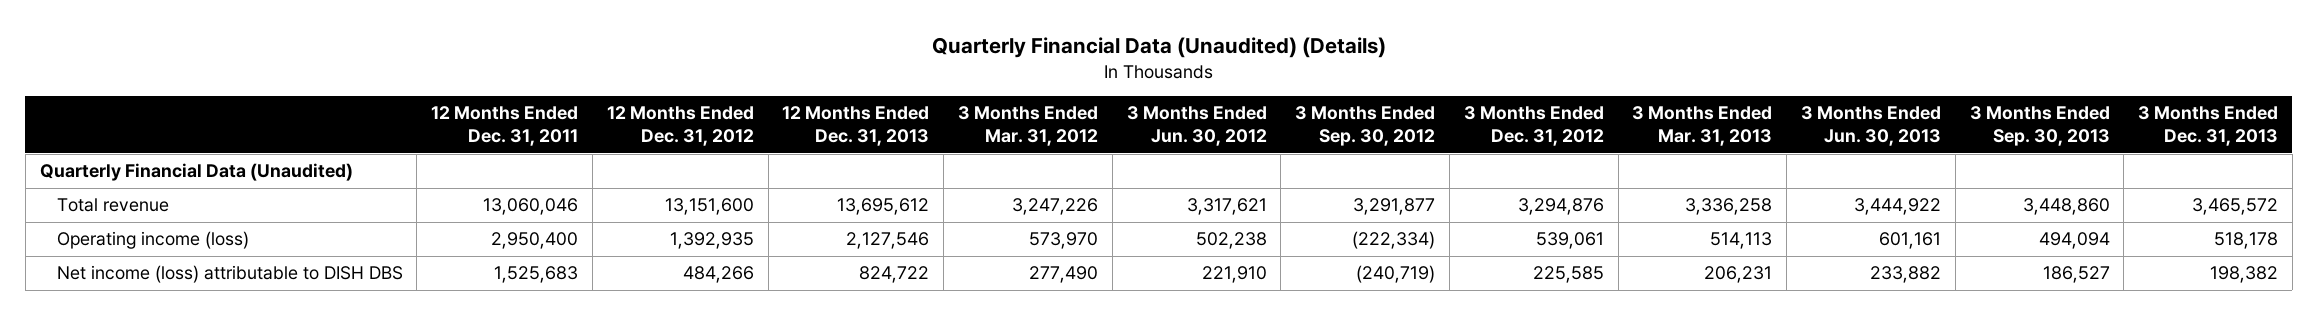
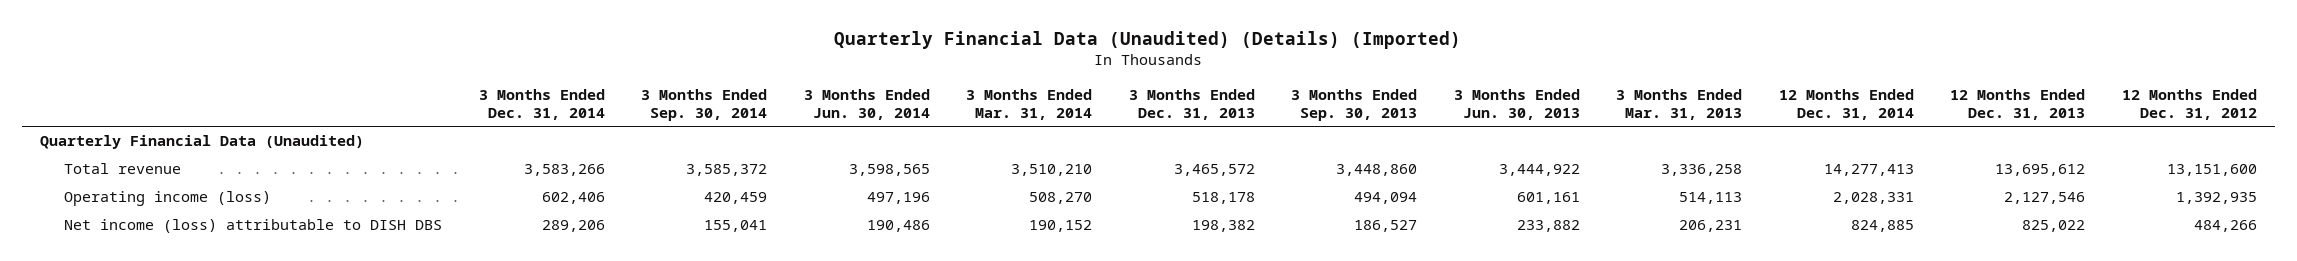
[931,37,1386,59] Quarterly Financial Data (Unaudited) (Details) -> [834,31,1462,50] Quarterly Financial Data (Unaudited) (Details) (Imported)
[431,106,579,147] 12 Months Ended Dec. 31, 2011 -> none
[958,106,1099,147] 3 Months Ended Mar. 31, 2012 -> none
[1126,106,1267,147] 3 Months Ended Jun. 30, 2012 -> none
[1295,106,1436,147] 3 Months Ended Sep. 30, 2012 -> none
[1463,106,1604,147] 3 Months Ended Dec. 31, 2012 -> none
none -> [478,88,605,120] 3 Months Ended Dec. 31, 2014
none -> [641,88,768,121] 3 Months Ended Sep. 30, 2014
none -> [803,88,930,120] 3 Months Ended Jun. 30, 2014
none -> [966,88,1093,120] 3 Months Ended Mar. 31, 2014
none -> [1778,88,1914,120] 12 Months Ended Dec. 31, 2014
[859,266,930,284] 824,722 -> [2022,220,2086,233] 825,022

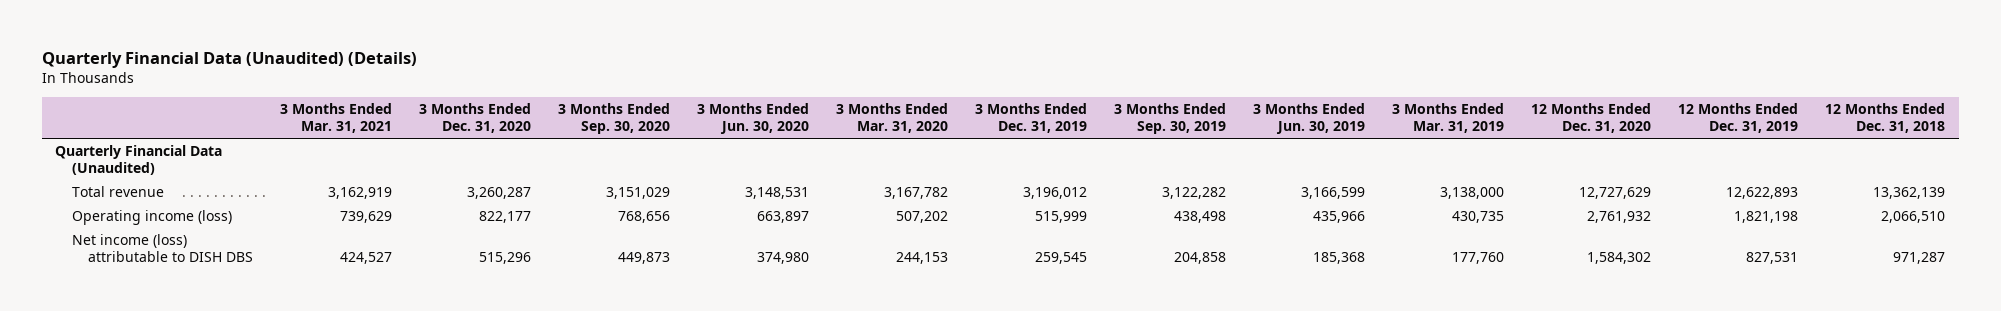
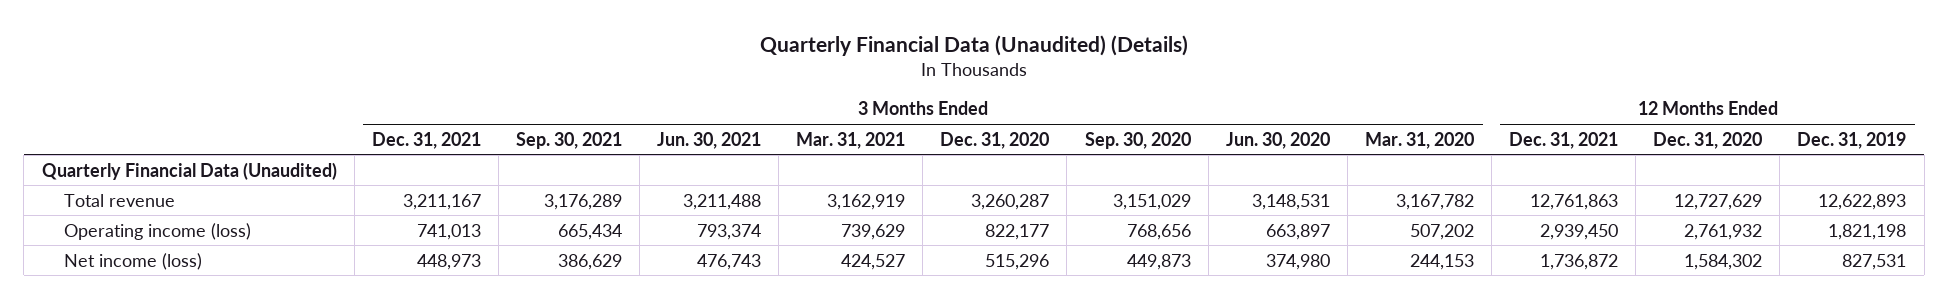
[975,103,1088,134] 3 Months Ended Dec. 31, 2019 -> none
[1114,103,1227,135] 3 Months Ended Sep. 30, 2019 -> none
[1253,103,1366,135] 3 Months Ended Jun. 30, 2019 -> none
[1392,103,1505,134] 3 Months Ended Mar. 31, 2019 -> none
[1825,103,1946,134] 12 Months Ended Dec. 31, 2018 -> none
none -> [371,131,481,149] Dec. 31, 2021
none -> [515,131,622,149] Sep. 30, 2021
none -> [657,131,762,149] Jun. 30, 2021
none -> [1509,131,1619,149] Dec. 31, 2021
[71,234,253,263] Net income (loss) attributable to DISH DBS -> [63,252,202,270] Net income (loss)

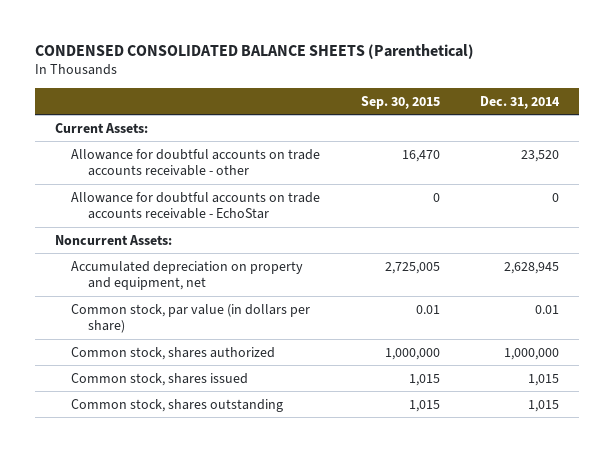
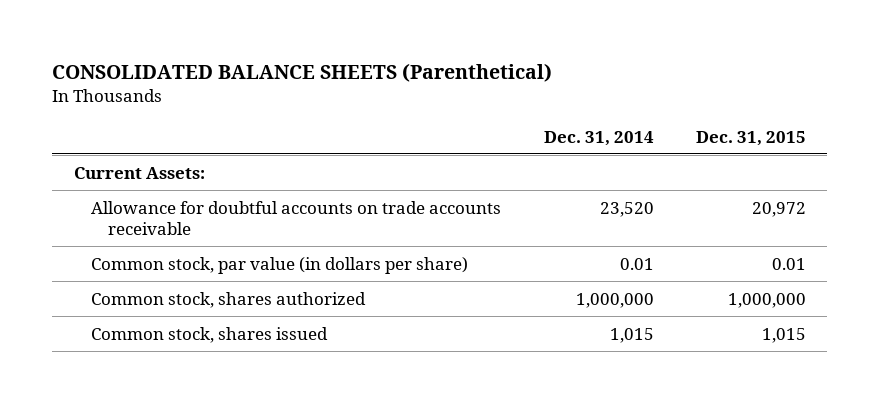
[34,43,474,59] CONDENSED CONSOLIDATED BALANCE SHEETS (Parenthetical) -> [52,62,553,82] CONSOLIDATED BALANCE SHEETS (Parenthetical)
[360,95,440,109] Sep. 30, 2015 -> none
none -> [696,130,807,146] Dec. 31, 2015
[71,191,321,220] Allowance for doubtful accounts on trade accounts receivable - EchoStar -> none
[54,234,172,245] Noncurrent Assets: -> none
[71,260,304,291] Accumulated depreciation on property and equipment, net -> none
[71,148,321,177] Allowance for doubtful accounts on trade accounts receivable - other -> [91,200,502,236] Allowance for doubtful accounts on trade accounts receivable
[71,398,284,412] Common stock, shares outstanding -> none

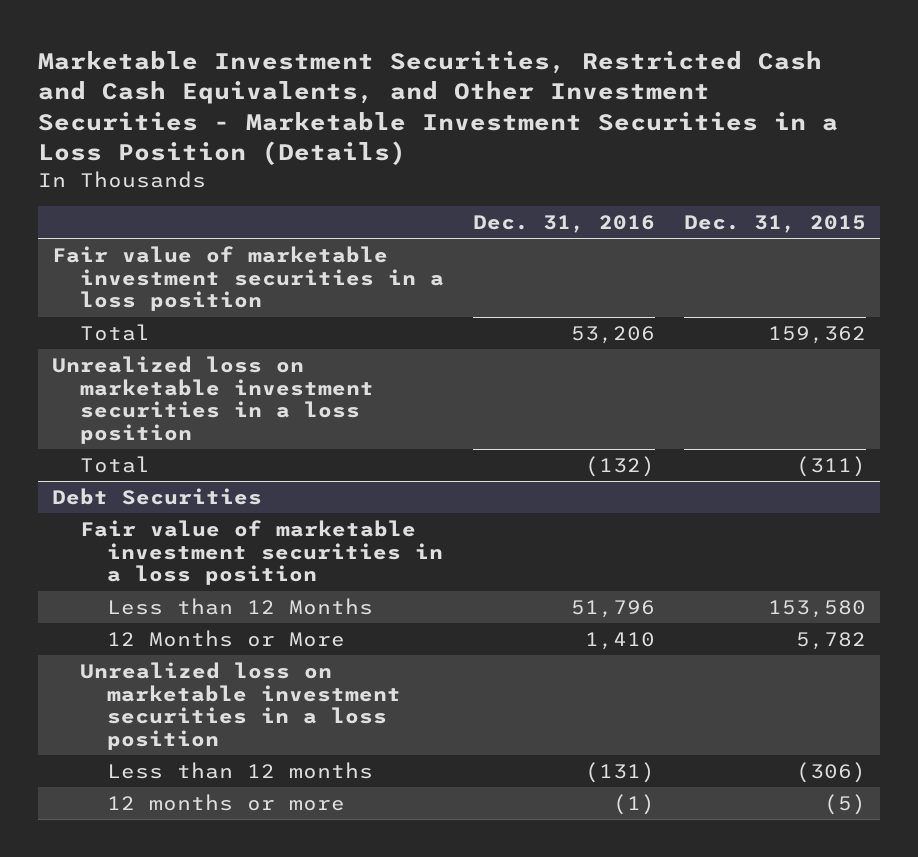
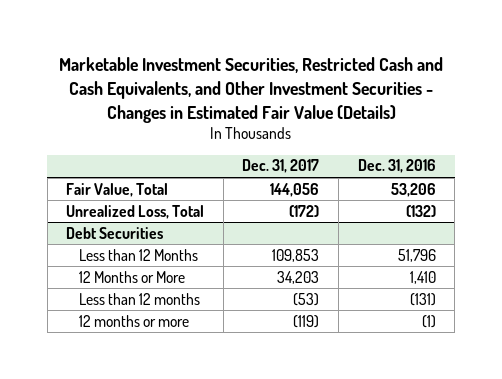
[37,50,838,166] Marketable Investment Securities, Restricted Cash and Cash Equivalents, and Other Investment Securities - Marketable Investment Securities in a Loss Position (Details) -> [58,57,443,123] Marketable Investment Securities, Restricted Cash and Cash Equivalents, and Other Investment Securities - Changes in Estimated Fair Value (Details)
[683,215,866,234] Dec. 31, 2015 -> none
none -> [242,159,320,174] Dec. 31, 2017
[52,245,444,312] Fair value of marketable investment securities in a loss position -> none
[52,355,374,445] Unrealized loss on marketable investment securities in a loss position -> none
[79,323,150,341] Total -> [66,182,169,197] Fair Value, Total
[79,455,150,473] Total -> [66,204,205,219] Unrealized Loss, Total
[79,519,443,586] Fair value of marketable investment securities in a loss position -> none
[79,661,401,751] Unrealized loss on marketable investment securities in a loss position -> none

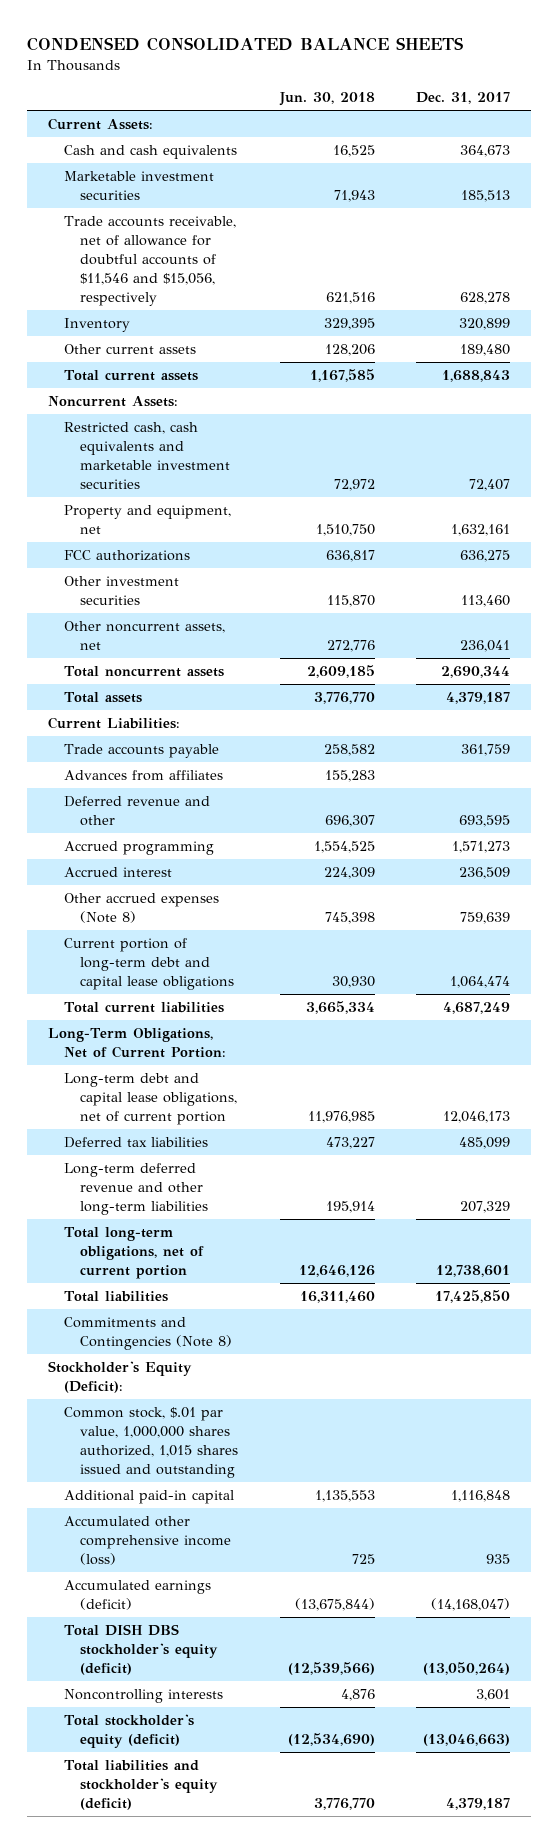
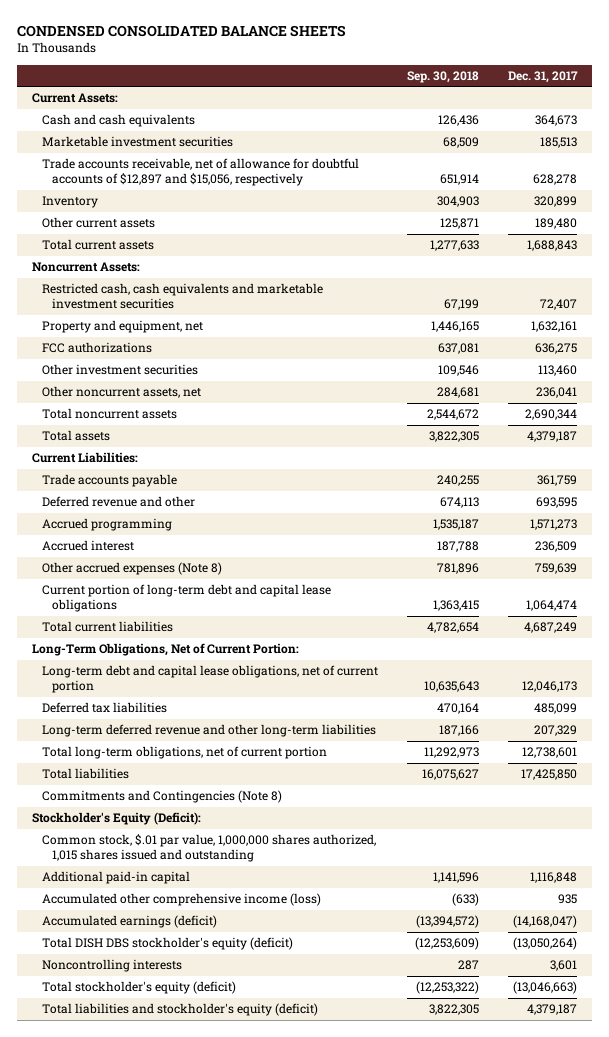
[278,92,375,107] Jun. 30, 2018 -> none
none -> [406,70,479,83] Sep. 30, 2018
[63,215,236,306] Trade accounts receivable, net of allowance for doubtful accounts of $11,546 and $15,056, respectively -> [41,158,359,187] Trade accounts receivable, net of allowance for doubtful accounts of $12,897 and $15,056, respectively
[63,769,223,781] Advances from affiliates -> none

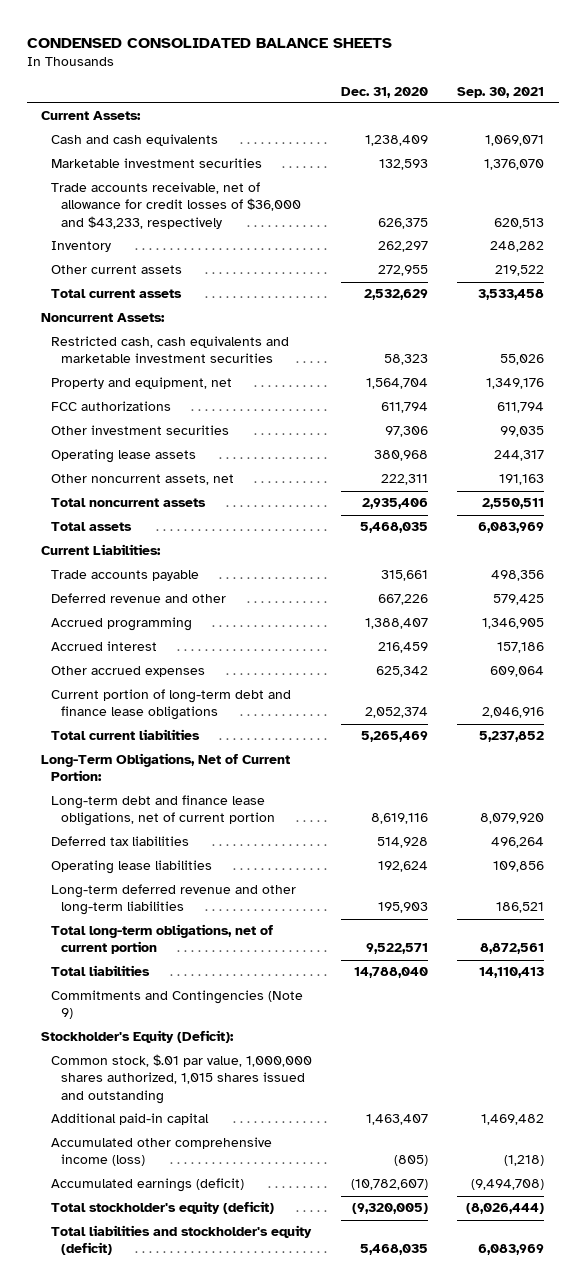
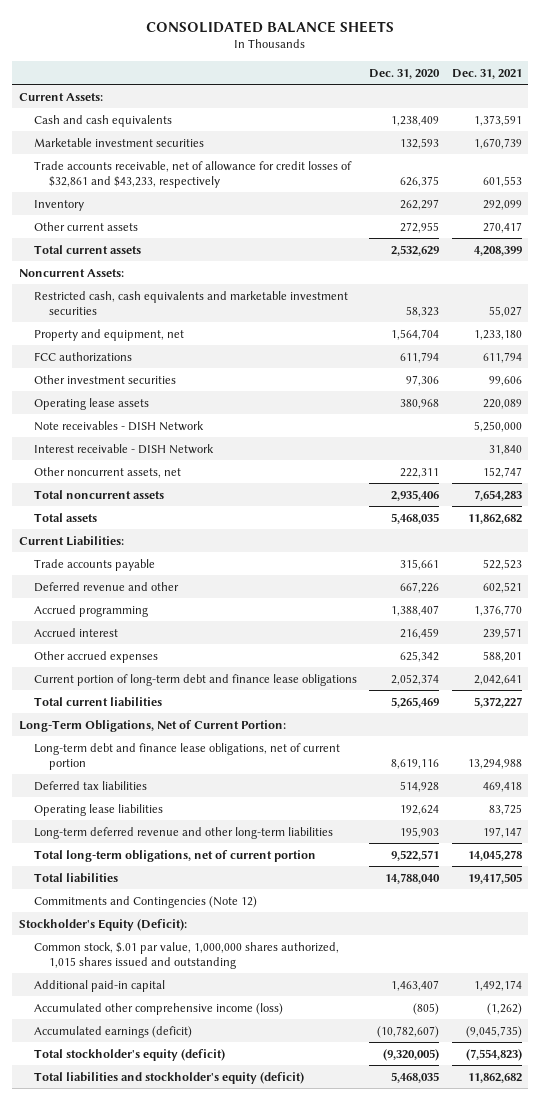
[26,37,392,48] CONDENSED CONSOLIDATED BALANCE SHEETS -> [146,20,395,33] CONSOLIDATED BALANCE SHEETS
[457,86,545,98] Sep. 30, 2021 -> none
none -> [451,68,522,79] Dec. 31, 2021
[51,182,301,229] Trade accounts receivable, net of allowance for credit losses of $36,000 and $43,233, respectively -> [33,160,352,188] Trade accounts receivable, net of allowance for credit losses of $32,861 and $43,233, respectively
none -> [33,420,204,431] Note receivables - DISH Network
none -> [33,443,214,454] Interest receivable - DISH Network
[51,990,304,1020] Commitments and Contingencies (Note 9) -> [33,895,257,908] Commitments and Contingencies (Note 12)

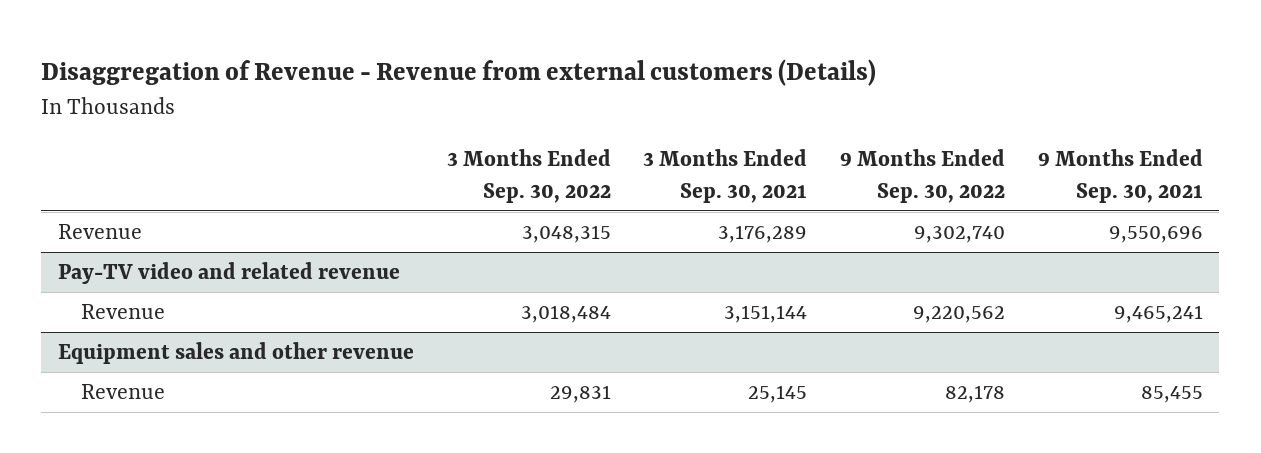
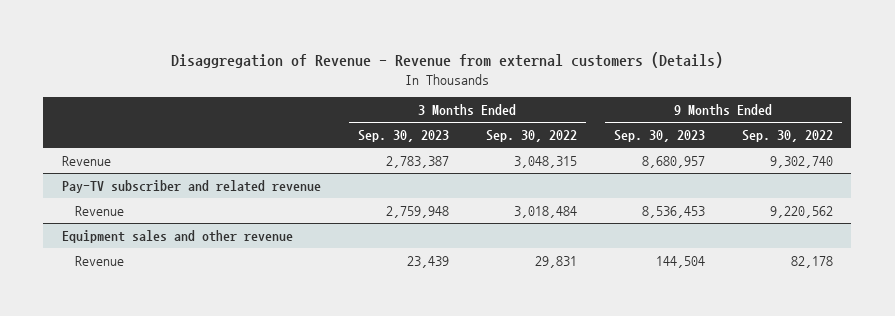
[643,149,808,204] 3 Months Ended Sep. 30, 2021 -> none
[1037,149,1203,204] 9 Months Ended Sep. 30, 2021 -> none
none -> [357,130,449,143] Sep. 30, 2023
none -> [613,130,705,143] Sep. 30, 2023
[57,262,400,285] Pay-TV video and related revenue -> [61,179,321,193] Pay-TV subscriber and related revenue

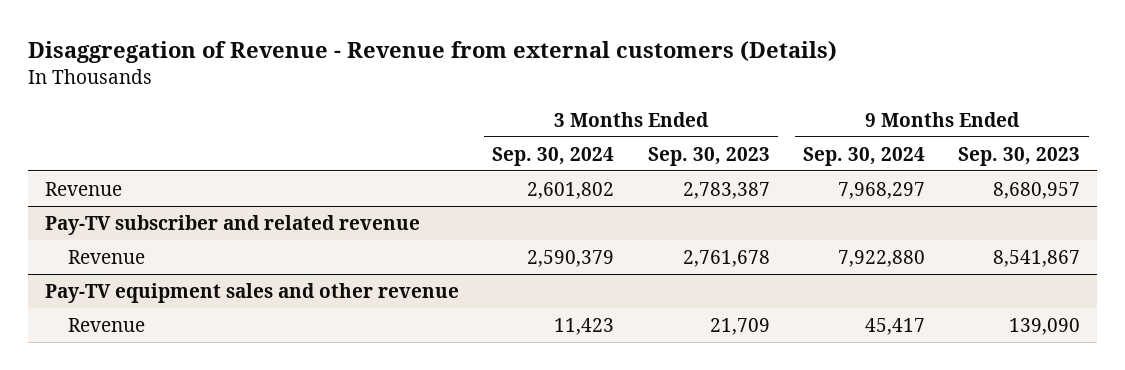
[485,130,577,143] Sep. 30, 2022 -> none
[741,130,833,143] Sep. 30, 2022 -> none
none -> [492,146,615,166] Sep. 30, 2024
none -> [803,146,926,166] Sep. 30, 2024
[385,205,449,218] 2,759,948 -> [682,249,770,267] 2,761,678
[641,205,705,218] 8,536,453 -> [993,249,1081,267] 8,541,867
[61,229,293,243] Equipment sales and other revenue -> [44,282,459,303] Pay-TV equipment sales and other revenue
[406,255,449,268] 23,439 -> [709,317,770,335] 21,709
[655,255,705,268] 144,504 -> [1009,317,1081,335] 139,090

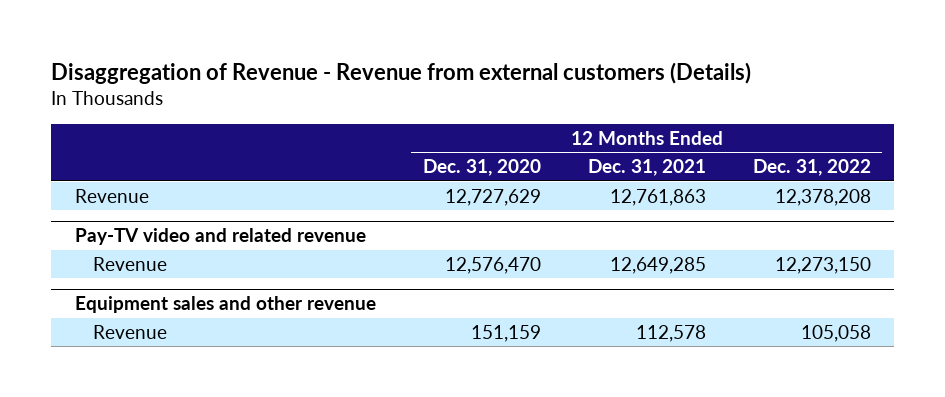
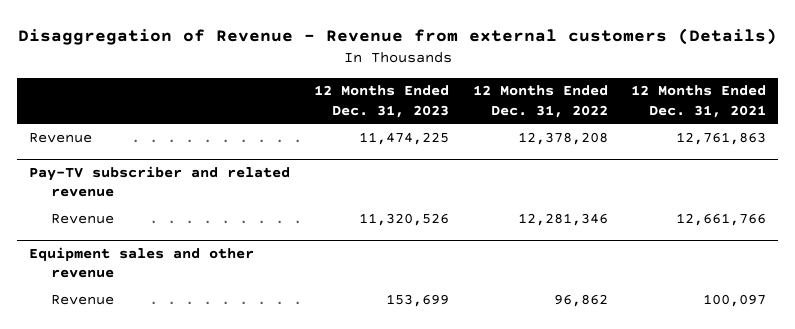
[422,159,541,177] Dec. 31, 2020 -> none
none -> [313,85,449,118] 12 Months Ended Dec. 31, 2023
[74,228,366,246] Pay-TV video and related revenue -> [28,166,290,198] Pay-TV subscriber and related revenue
[609,256,706,274] 12,649,285 -> [676,212,767,226] 12,661,766
[774,256,871,274] 12,273,150 -> [517,212,608,226] 12,281,346
[635,324,706,342] 112,578 -> [703,293,767,307] 100,097
[800,324,871,342] 105,058 -> [553,293,608,307] 96,862

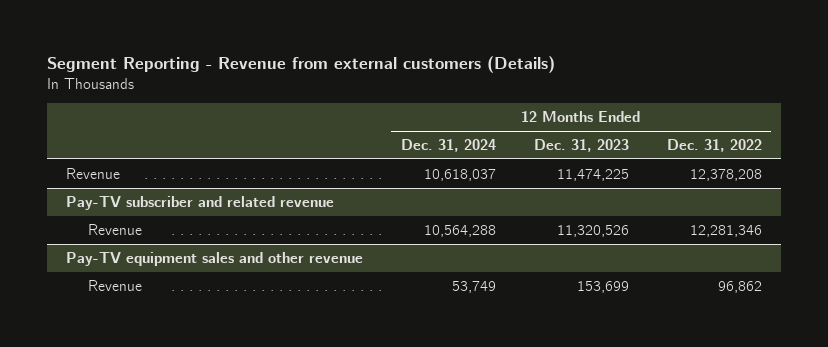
[17,28,777,46] Disaggregation of Revenue - Revenue from external customers (Details) -> [46,56,555,74] Segment Reporting - Revenue from external customers (Details)
[631,85,767,118] 12 Months Ended Dec. 31, 2021 -> none
none -> [400,138,496,152] Dec. 31, 2024
[28,247,254,279] Equipment sales and other revenue -> [65,251,363,266] Pay-TV equipment sales and other revenue

